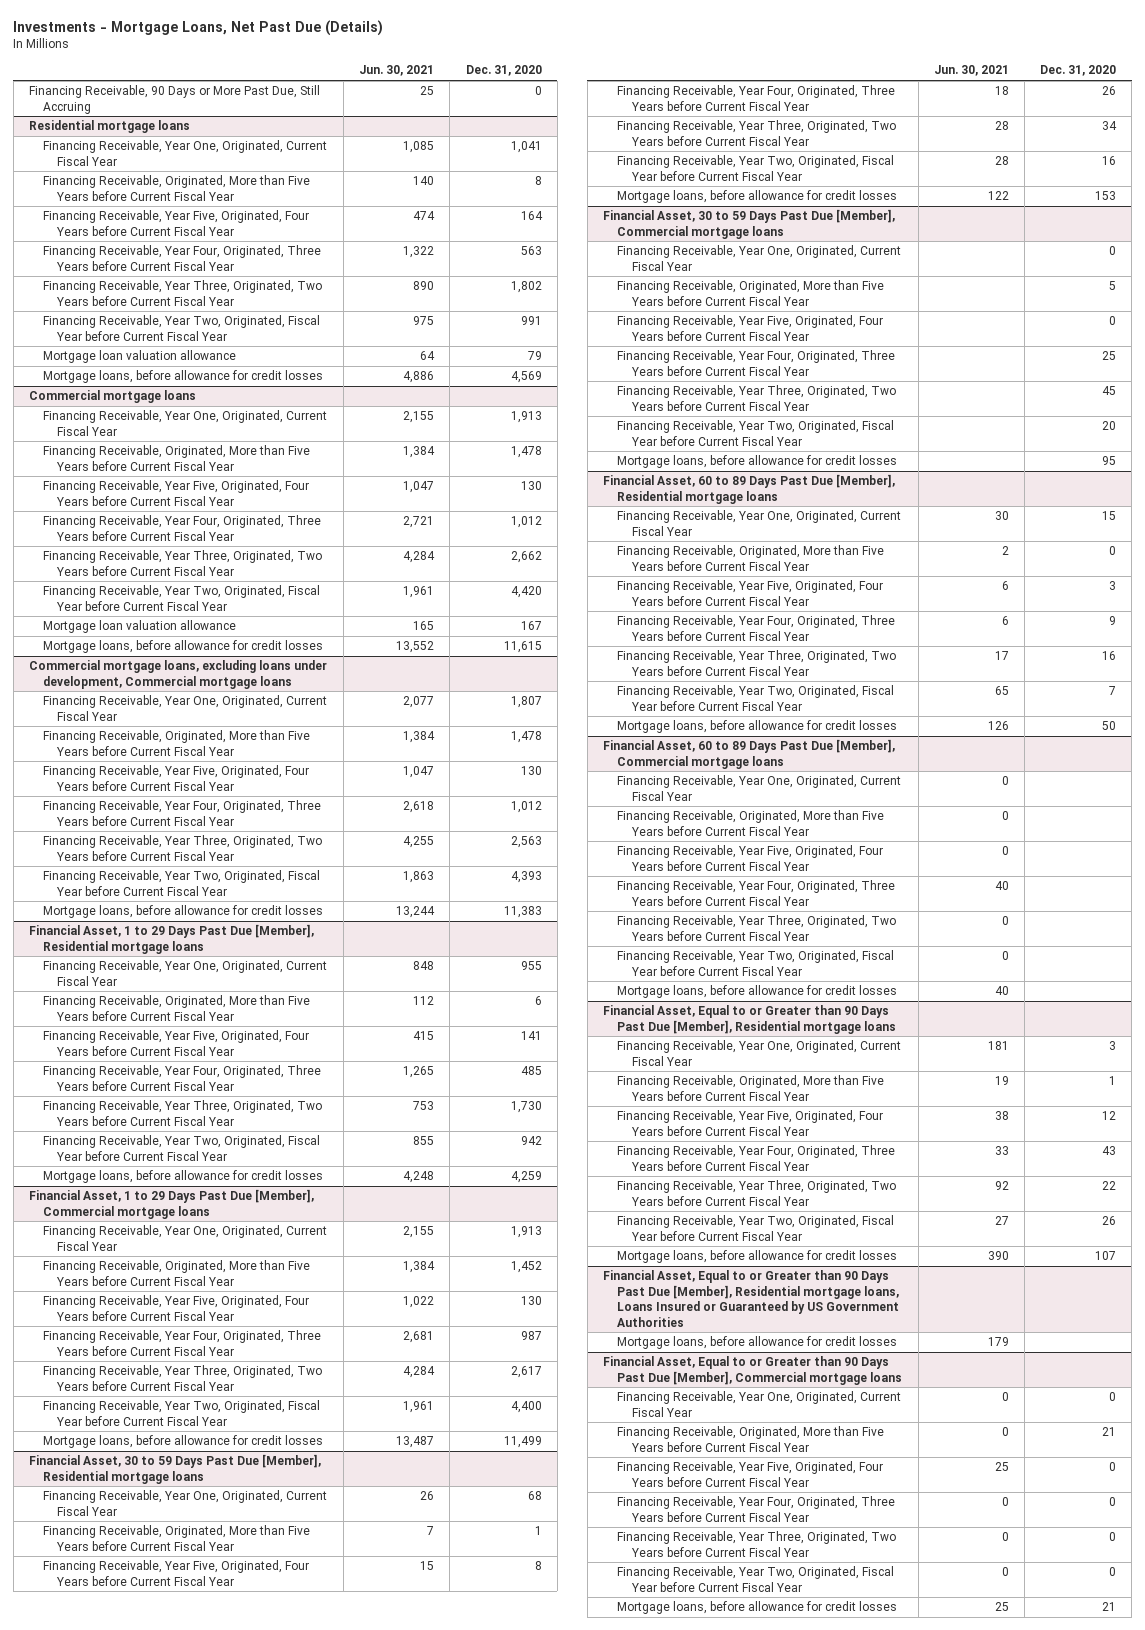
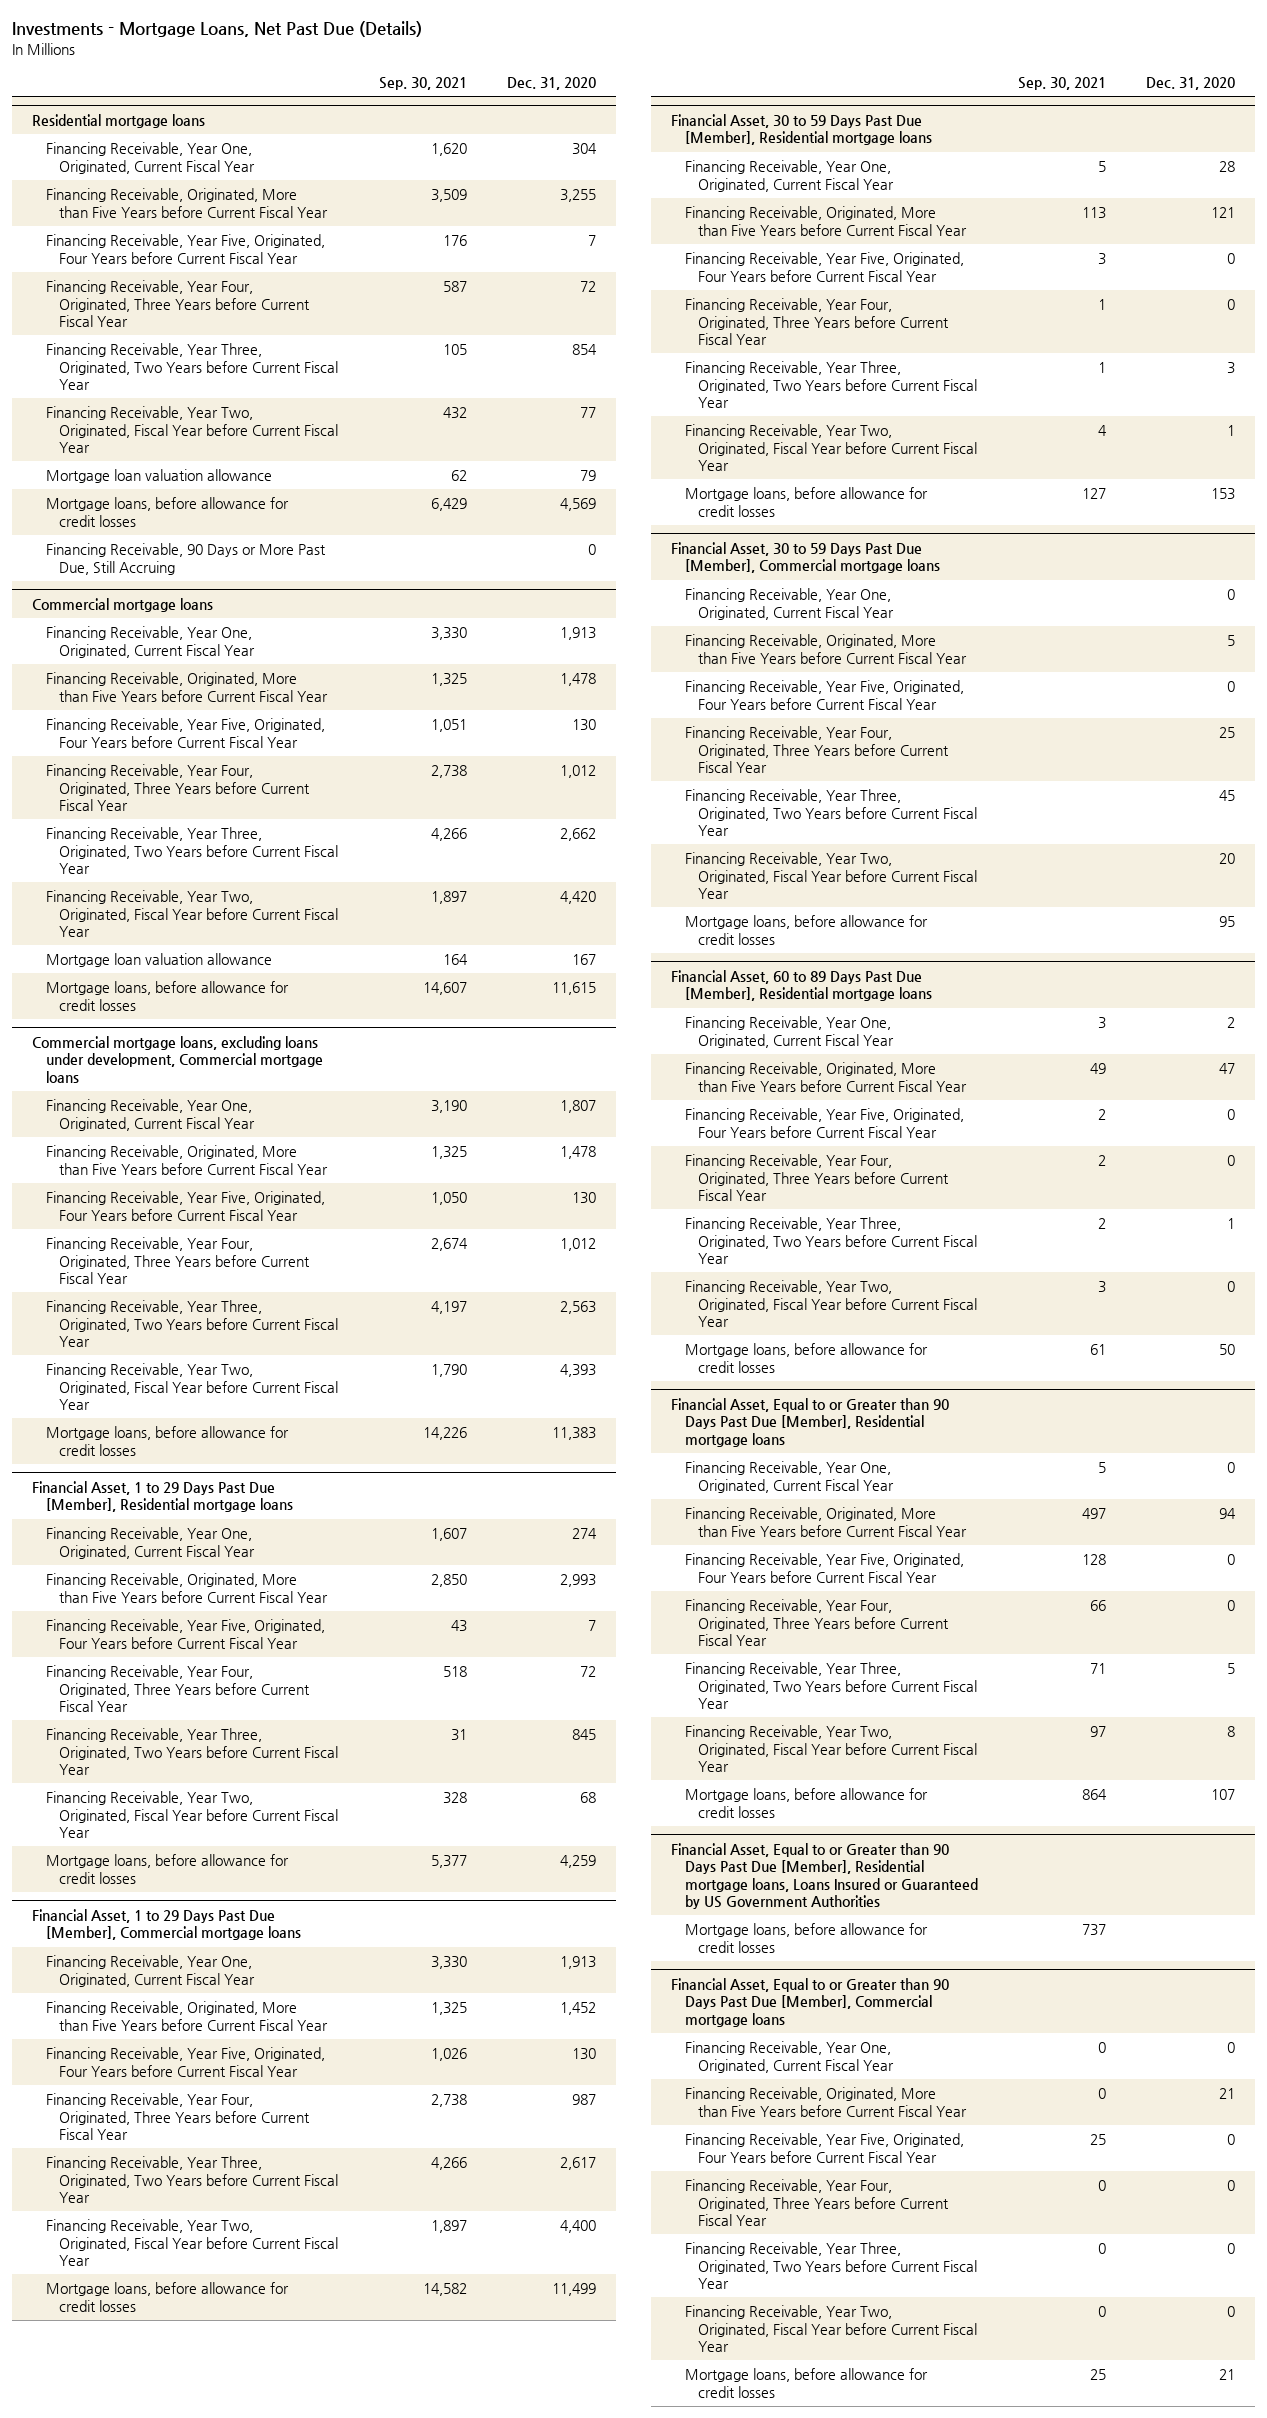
[359,65,435,77] Jun. 30, 2021 -> none
none -> [378,76,467,90] Sep. 30, 2021
[28,85,320,114] Financing Receivable, 90 Days or More Past Due, Still Accruing -> none
[510,141,542,154] 1,041 -> [571,143,597,156] 304
[534,176,542,186] 8 -> [559,189,596,203] 3,255
[520,211,543,221] 164 -> [587,235,596,247] 7
[520,246,542,256] 563 -> [579,281,596,293] 72
[510,281,542,294] 1,802 -> [571,344,597,356] 854
[520,316,542,326] 991 -> [579,407,596,419] 77
none -> [45,543,326,575] Financing Receivable, 90 Days or More Past Due, Still Accruing
[520,961,542,971] 955 -> [571,1528,597,1540] 274
[534,996,542,1006] 6 -> [559,1574,596,1588] 2,993
[520,1031,542,1041] 141 -> [587,1620,596,1632] 7
[520,1066,542,1076] 485 -> [579,1666,596,1678] 72
[510,1101,542,1114] 1,730 -> [571,1729,596,1741] 845
[520,1136,542,1146] 942 -> [579,1792,596,1804] 68
[527,1491,542,1501] 68 -> [1218,161,1235,173] 28
[534,1526,542,1536] 1 -> [1210,207,1235,219] 121
[534,1561,542,1571] 8 -> [1226,253,1235,265] 0
[1102,86,1117,96] 26 -> [1226,299,1235,311] 0
[1102,121,1118,131] 34 -> [1226,362,1235,375] 3
[1102,156,1117,166] 16 -> [1226,425,1235,437] 1
[1102,511,1117,521] 15 -> [1226,1017,1235,1029] 2
[1109,546,1117,556] 0 -> [1218,1063,1235,1075] 47
[1109,581,1117,591] 3 -> [1226,1109,1235,1121] 0
[1109,616,1117,626] 9 -> [1226,1155,1235,1167] 0
[1102,651,1117,661] 16 -> [1226,1218,1235,1230] 1
[1109,686,1117,696] 7 -> [1226,1281,1235,1293] 0
[603,739,896,769] Financial Asset, 60 to 89 Days Past Due [Member], Commercial mortgage loans -> none
[617,775,902,801] Financing Receivable, Year One, Originated, Current Fiscal Year -> none
[617,810,885,836] Financing Receivable, Originated, More than Five Years before Current Fiscal Year -> none
[617,845,884,871] Financing Receivable, Year Five, Originated, Four Years before Current Fiscal Year -> none
[617,880,896,906] Financing Receivable, Year Four, Originated, Three Years before Current Fiscal Year -> none
[617,915,897,941] Financing Receivable, Year Three, Originated, Two Years before Current Fiscal Year -> none
[617,950,895,976] Financing Receivable, Year Two, Originated, Fiscal Year before Current Fiscal Year -> none
[617,985,898,999] Mortgage loans, before allowance for credit losses -> none
[1109,1041,1117,1051] 3 -> [1226,1462,1235,1474] 0
[1109,1076,1117,1086] 1 -> [1218,1508,1236,1520] 94
[1102,1111,1117,1121] 12 -> [1226,1554,1235,1566] 0
[1102,1146,1117,1156] 43 -> [1226,1600,1235,1612] 0
[1102,1181,1117,1191] 22 -> [1226,1663,1235,1675] 5
[1102,1216,1117,1226] 26 -> [1226,1726,1235,1738] 8

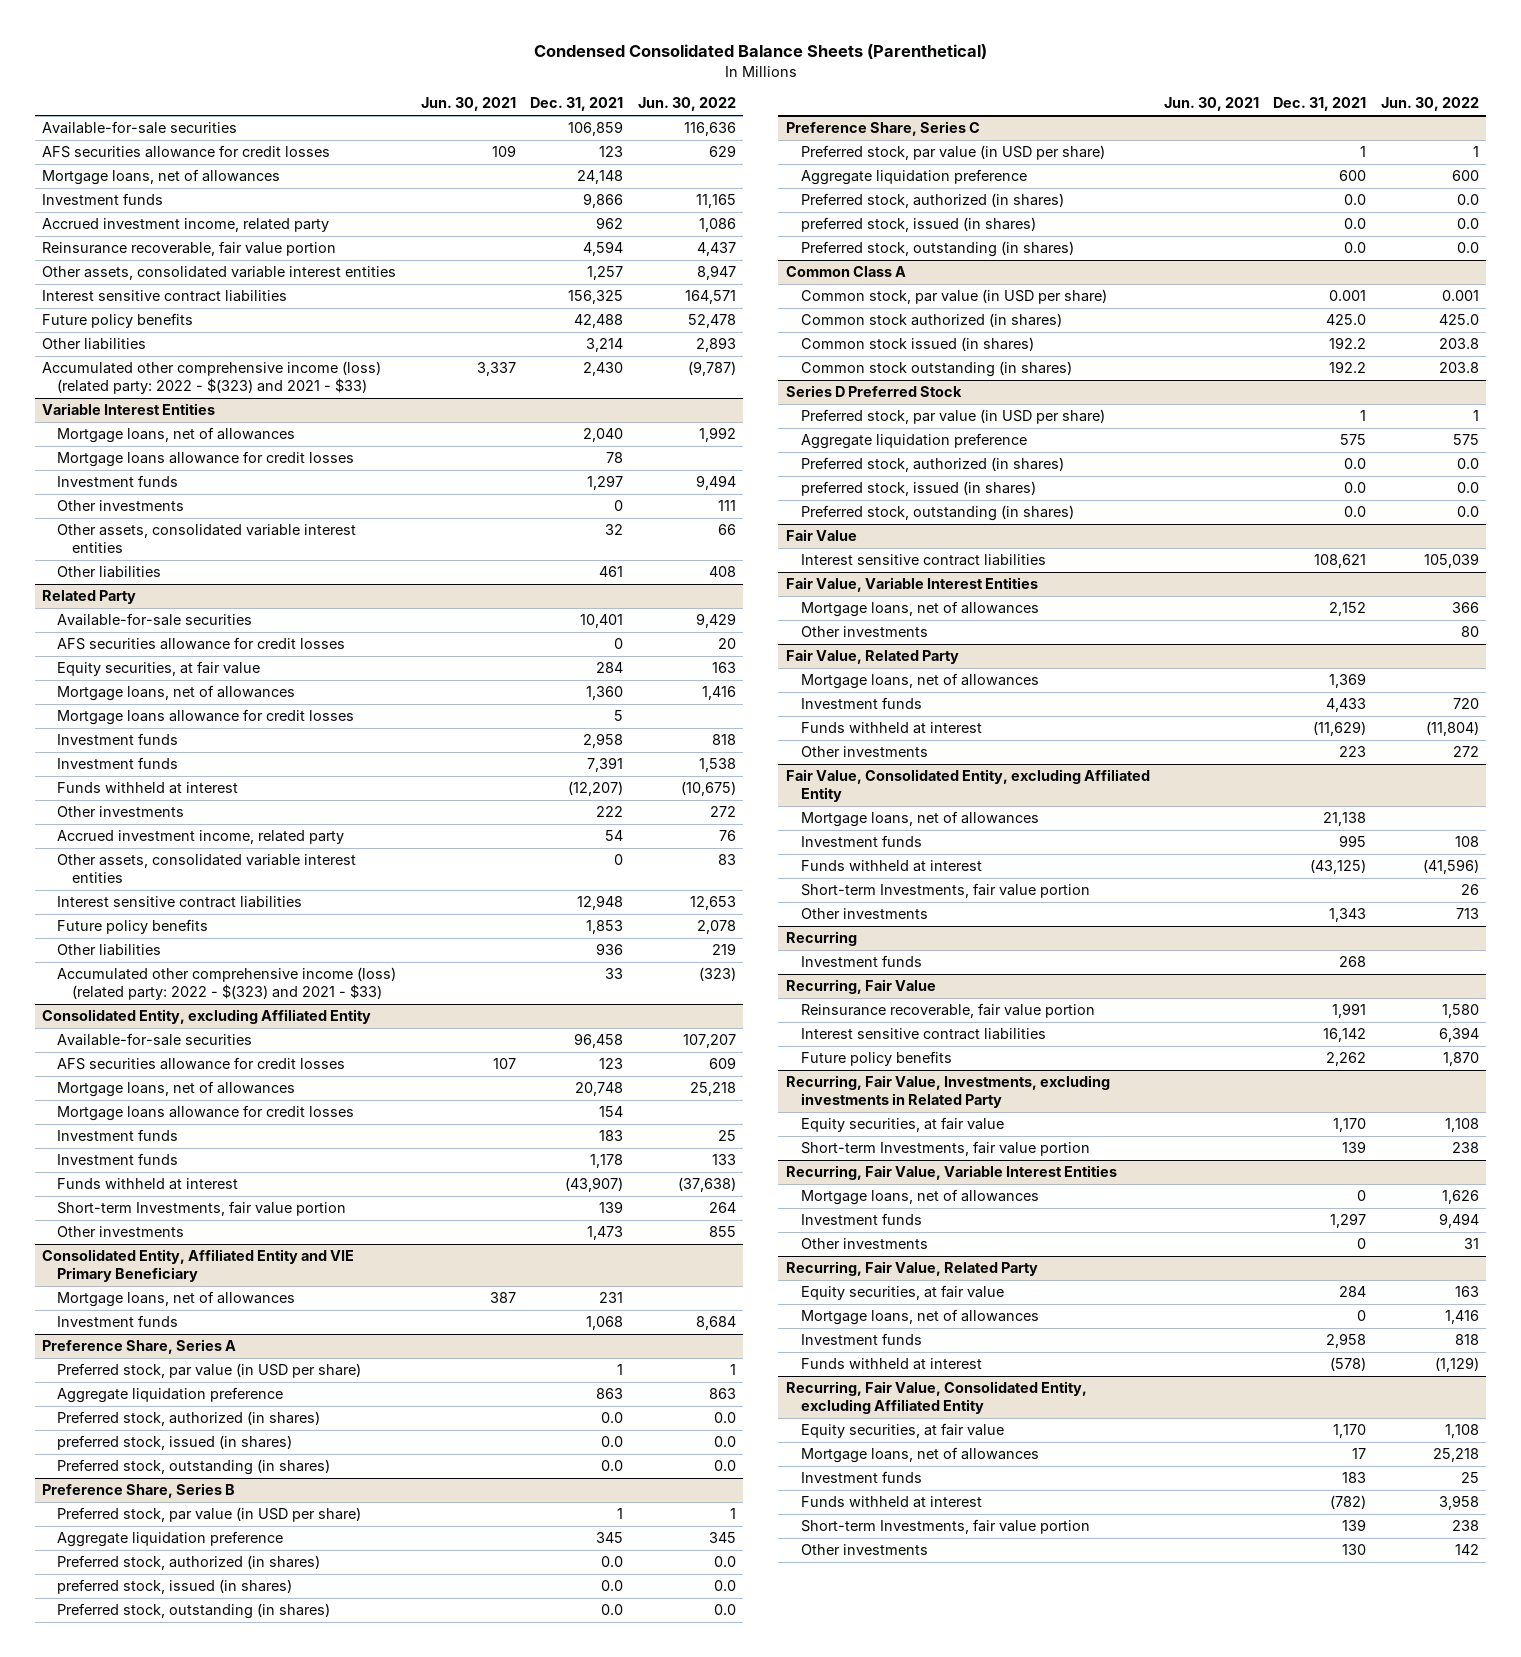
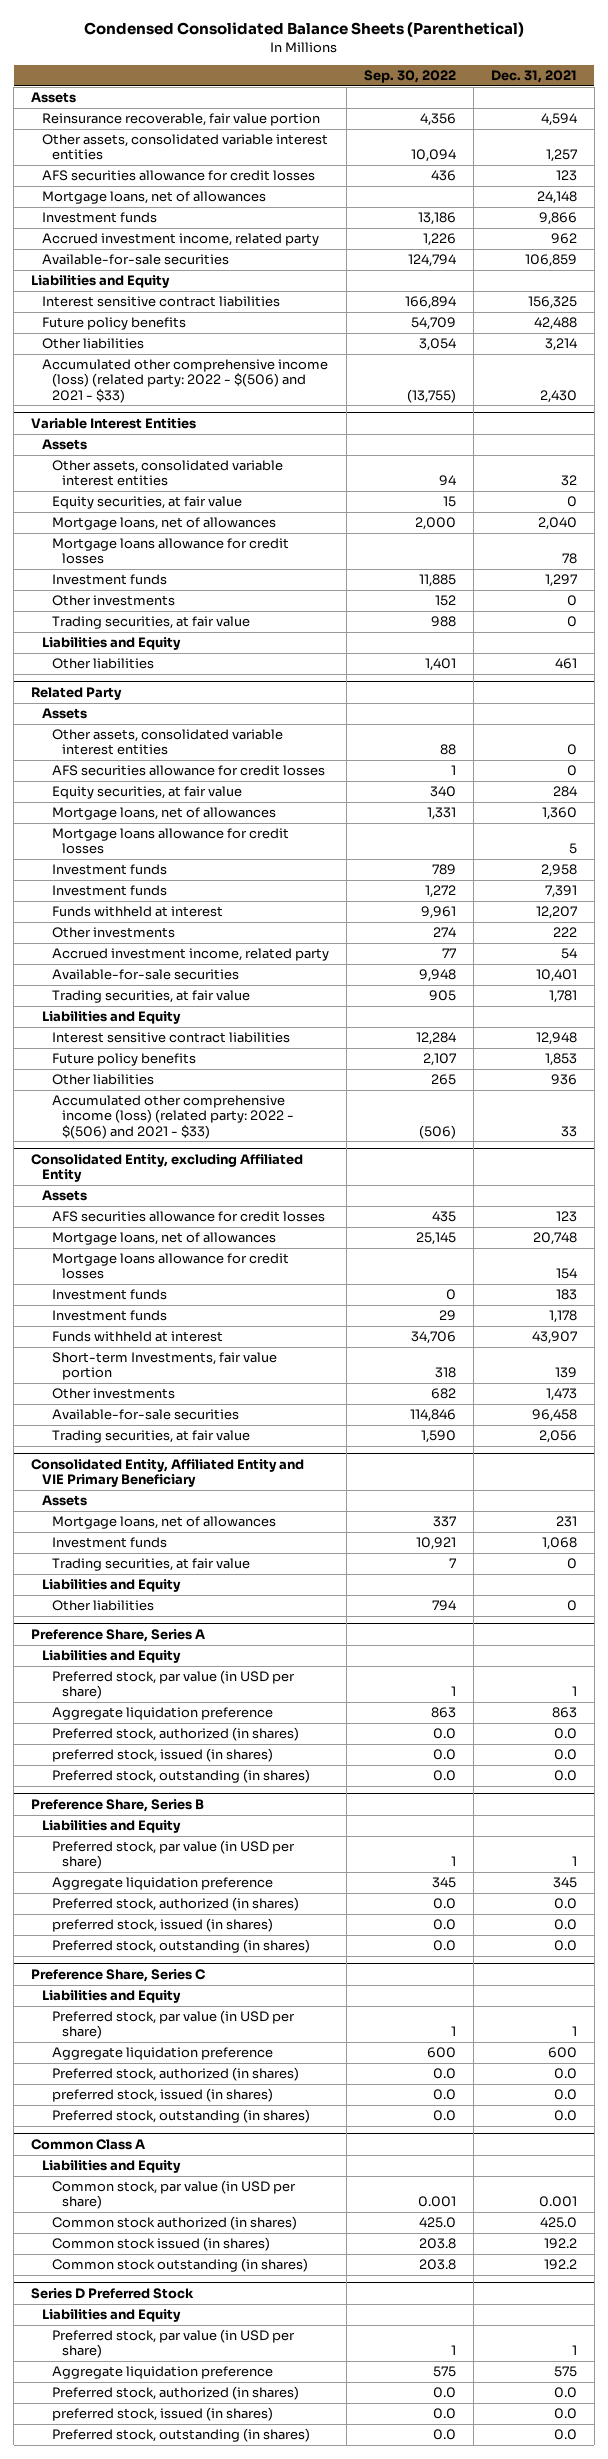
[420,97,516,112] Jun. 30, 2021 -> none
[637,97,736,112] Jun. 30, 2022 -> none
none -> [363,70,456,84] Sep. 30, 2022
none -> [31,92,77,104] Assets
[42,241,337,257] Reinsurance recoverable, fair value portion -> [41,113,320,127] Reinsurance recoverable, fair value portion
[42,266,397,281] Other assets, consolidated variable interest entities -> [41,134,328,161] Other assets, consolidated variable interest entities
[42,121,238,135] Available-for-sale securities -> [41,254,229,266] Available-for-sale securities
none -> [31,275,171,289] Liabilities and Equity
[42,361,382,395] Accumulated other comprehensive income (loss) (related party: 2022 - $(323) and 2021 - $33) -> [41,359,328,403] Accumulated other comprehensive income (loss) (related party: 2022 - $(506) and 2021 - $33)
none -> [41,439,87,451] Assets
[57,524,357,554] Other assets, consolidated variable interest entities -> [51,460,283,487] Other assets, consolidated variable interest entities
none -> [51,496,242,510] Equity securities, at fair value
none -> [51,616,250,630] Trading securities, at fair value
none -> [41,637,181,651] Liabilities and Equity
none -> [41,708,87,720] Assets
[57,854,357,884] Other assets, consolidated variable interest entities -> [51,729,283,756] Other assets, consolidated variable interest entities
[568,781,624,797] (12,207) -> [535,906,577,920] 12,207
[57,613,253,627] Available-for-sale securities -> [51,969,239,981] Available-for-sale securities
none -> [51,990,250,1004] Trading securities, at fair value
none -> [41,1011,181,1025] Liabilities and Equity
[57,967,397,1001] Accumulated other comprehensive income (loss) (related party: 2022 - $(323) and 2021 - $33) -> [51,1095,294,1139] Accumulated other comprehensive income (loss) (related party: 2022 - $(506) and 2021 - $33)
none -> [41,1190,87,1202] Assets
[565,1177,624,1193] (43,907) -> [531,1331,577,1345] 43,907
[57,1033,253,1047] Available-for-sale securities -> [51,1409,239,1421] Available-for-sale securities
none -> [51,1430,250,1444] Trading securities, at fair value
none -> [41,1495,87,1507] Assets
none -> [51,1558,250,1572] Trading securities, at fair value
none -> [41,1579,181,1593] Liabilities and Equity
none -> [51,1600,154,1612] Other liabilities
none -> [41,1650,181,1664] Liabilities and Equity
none -> [41,1820,181,1834] Liabilities and Equity
none -> [41,1990,181,2004] Liabilities and Equity
none -> [41,2160,181,2174] Liabilities and Equity
none -> [41,2309,181,2323] Liabilities and Equity
[785,529,857,542] Fair Value -> none
[800,554,1046,567] Interest sensitive contract liabilities -> none
[785,577,1038,593] Fair Value, Variable Interest Entities -> none
[800,601,1039,618] Mortgage loans, net of allowances -> none
[800,626,928,638] Other investments -> none
[785,649,959,665] Fair Value, Related Party -> none
[800,673,1039,690] Mortgage loans, net of allowances -> none
[800,697,922,710] Investment funds -> none
[800,722,982,735] Funds withheld at interest -> none
[800,746,928,758] Other investments -> none
[785,769,1150,803] Fair Value, Consolidated Entity, excluding Affiliated Entity -> none
[800,811,1039,828] Mortgage loans, net of allowances -> none
[800,835,922,848] Investment funds -> none
[800,860,982,873] Funds withheld at interest -> none
[800,883,1090,899] Short-term Investments, fair value portion -> none
[800,908,928,920] Other investments -> none
[785,931,857,947] Recurring -> none
[800,955,922,968] Investment funds -> none
[785,979,936,995] Recurring, Fair Value -> none
[800,1003,1095,1019] Reinsurance recoverable, fair value portion -> none
[800,1028,1046,1041] Interest sensitive contract liabilities -> none
[800,1051,952,1067] Future policy benefits -> none
[785,1075,1110,1109] Recurring, Fair Value, Investments, excluding investments in Related Party -> none
[800,1117,1004,1133] Equity securities, at fair value -> none
[800,1141,1090,1157] Short-term Investments, fair value portion -> none
[785,1165,1117,1181] Recurring, Fair Value, Variable Interest Entities -> none
[800,1189,1039,1206] Mortgage loans, net of allowances -> none
[800,1213,922,1226] Investment funds -> none
[800,1238,928,1250] Other investments -> none
[785,1261,1038,1277] Recurring, Fair Value, Related Party -> none
[800,1285,1004,1301] Equity securities, at fair value -> none
[800,1309,1039,1326] Mortgage loans, net of allowances -> none
[800,1333,922,1346] Investment funds -> none
[800,1358,982,1371] Funds withheld at interest -> none
[785,1381,1087,1415] Recurring, Fair Value, Consolidated Entity, excluding Affiliated Entity -> none
[800,1423,1004,1439] Equity securities, at fair value -> none
[800,1447,1039,1464] Mortgage loans, net of allowances -> none
[800,1471,922,1484] Investment funds -> none
[800,1496,982,1509] Funds withheld at interest -> none
[800,1519,1090,1535] Short-term Investments, fair value portion -> none
[800,1544,928,1556] Other investments -> none

